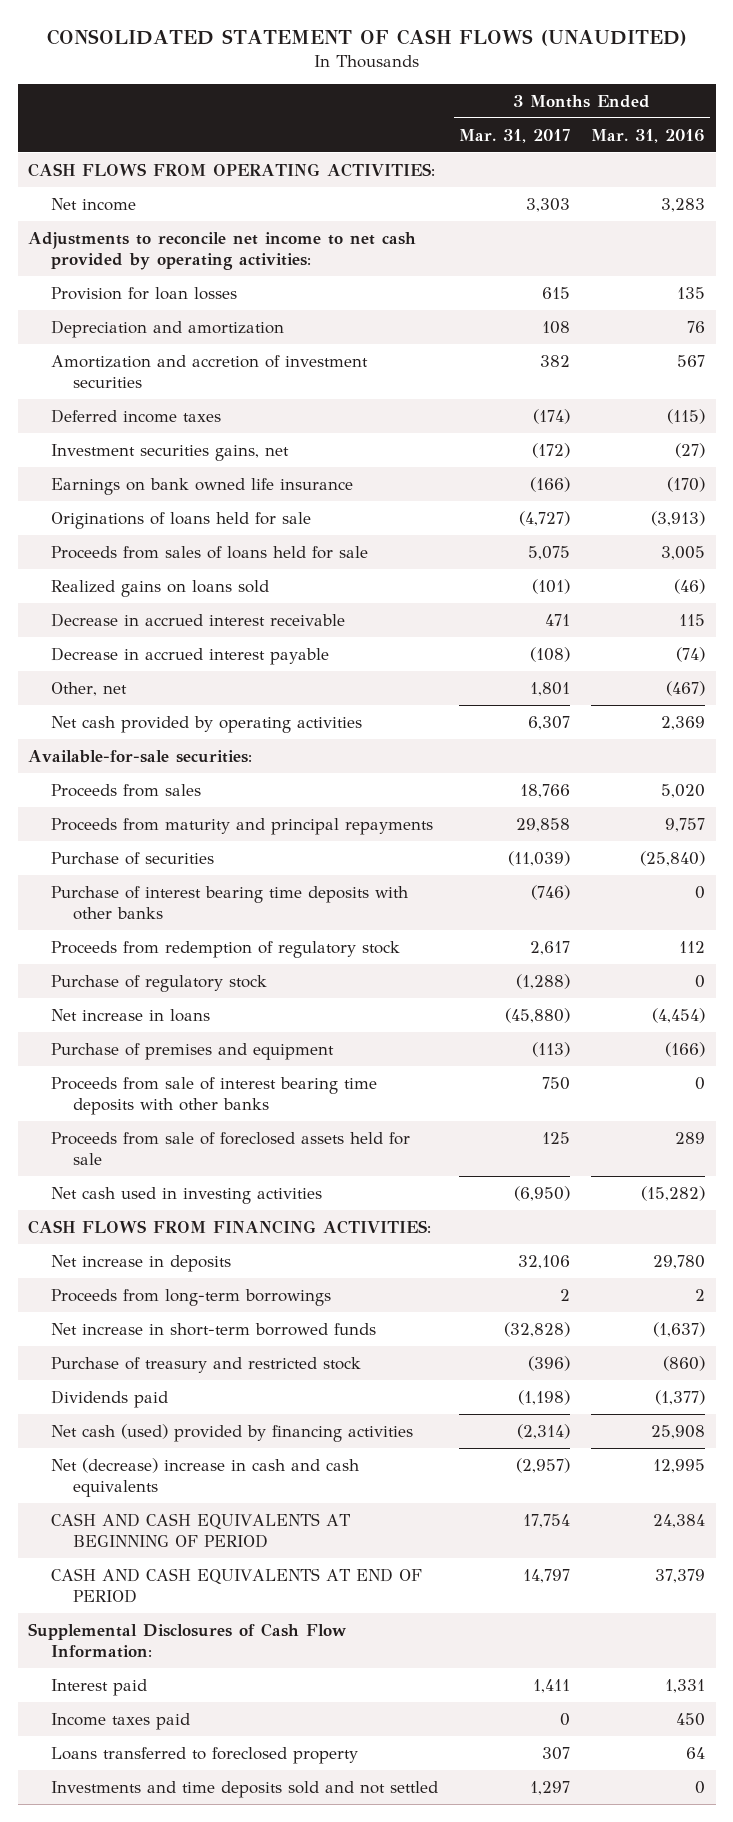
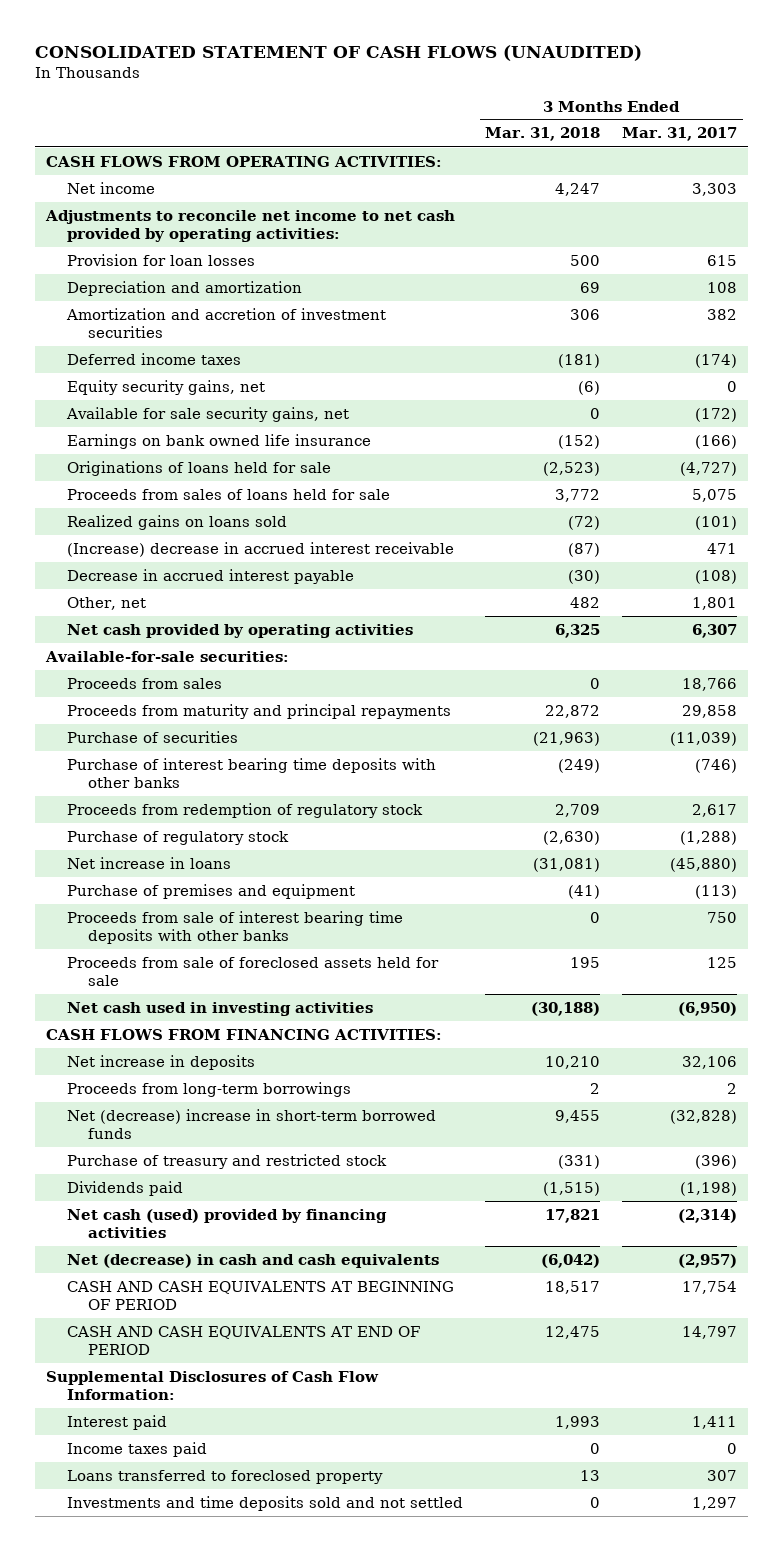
[590,128,705,143] Mar. 31, 2016 -> none
none -> [485,127,601,142] Mar. 31, 2018
none -> [67,379,266,395] Equity security gains, net
[50,443,289,461] Investment securities gains, net -> [66,406,350,422] Available for sale security gains, net
[50,612,345,627] Decrease in accrued interest receivable -> [67,541,455,557] (Increase) decrease in accrued interest receivable
[50,1322,376,1336] Net increase in short-term borrowed funds -> [67,1108,437,1139] Net (decrease) increase in short-term borrowed funds
[50,1457,359,1497] Net (decrease) increase in cash and cash equivalents -> [67,1253,440,1268] Net (decrease) in cash and cash equivalents

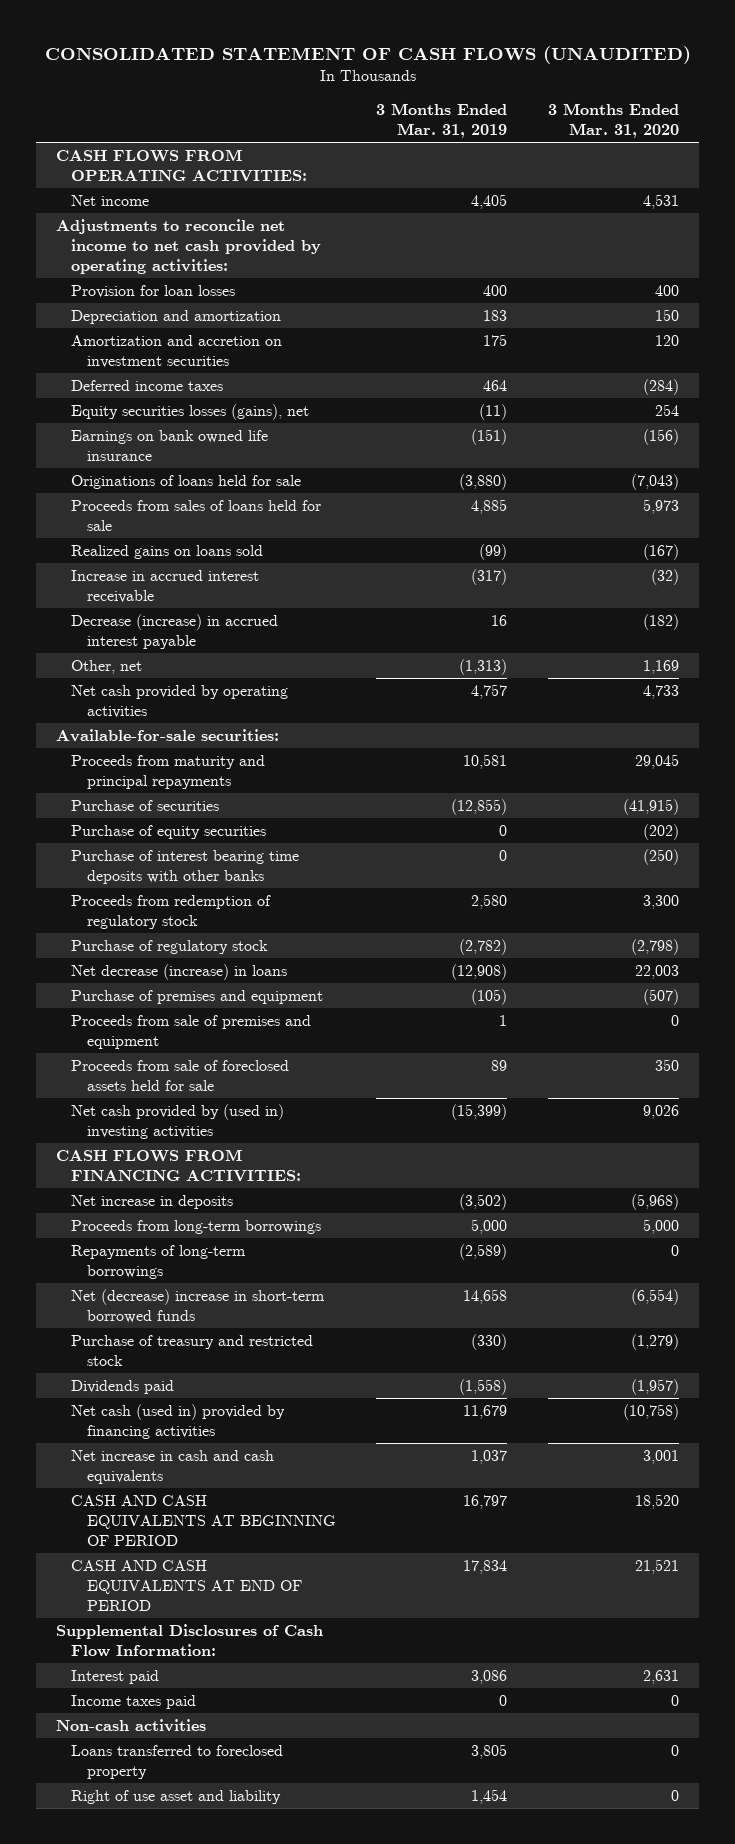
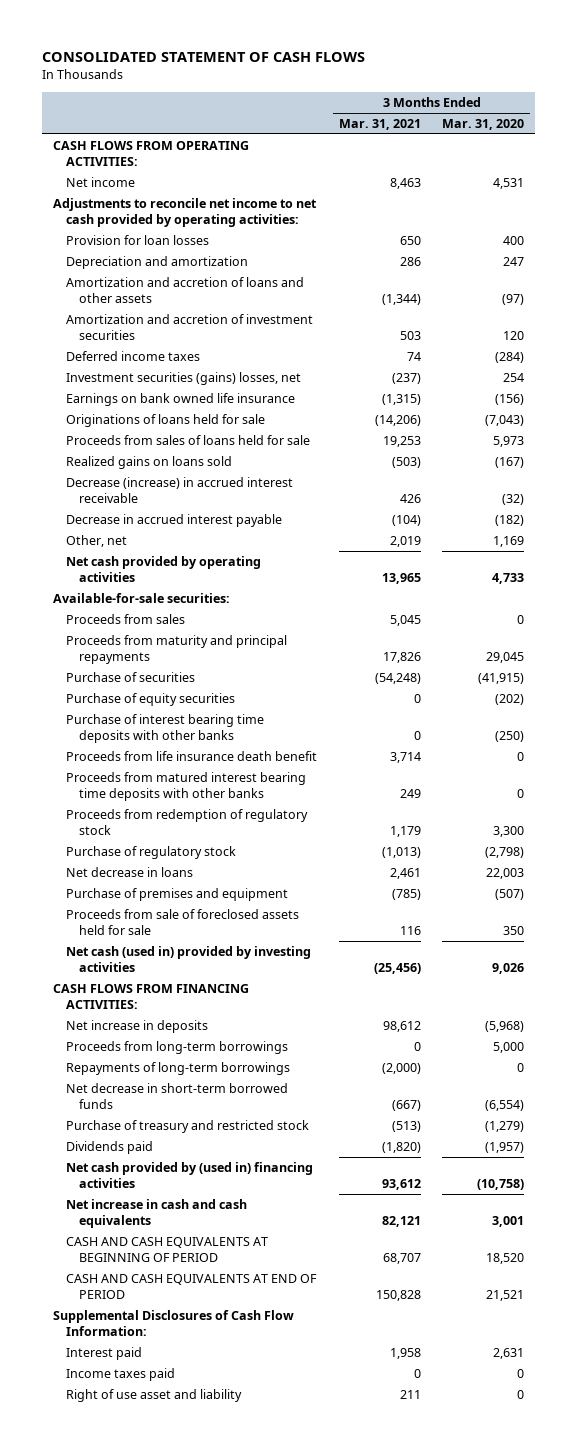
[44,46,691,65] CONSOLIDATED STATEMENT OF CASH FLOWS (UNAUDITED) -> [42,52,366,63] CONSOLIDATED STATEMENT OF CASH FLOWS
[376,103,508,139] 3 Months Ended Mar. 31, 2019 -> none
none -> [338,119,421,131] Mar. 31, 2021
[655,309,680,322] 150 -> [503,257,525,267] 247
none -> [66,277,305,304] Amortization and accretion of loans and other assets
[71,335,283,368] Amortization and accretion on investment securities -> [66,314,314,341] Amortization and accretion of investment securities
[71,404,310,421] Equity securities losses (gains), net -> [66,372,302,386] Investment securities (gains) losses, net
[71,570,260,603] Increase in accrued interest receivable -> [66,477,294,504] Decrease (increase) in accrued interest receivable
[71,614,279,649] Decrease (increase) in accrued interest payable -> [66,514,283,528] Decrease in accrued interest payable
none -> [66,614,186,625] Proceeds from sales
none -> [66,751,318,762] Proceeds from life insurance death benefit
none -> [66,772,307,802] Proceeds from matured interest bearing time deposits with other banks
[71,964,288,981] Net decrease (increase) in loans -> [66,867,194,878] Net decrease in loans
[71,1015,312,1049] Proceeds from sale of premises and equipment -> none
[71,1104,285,1139] Net cash provided by (used in) investing activities -> [66,946,312,973] Net cash (used in) provided by investing activities
[71,1289,326,1323] Net (decrease) increase in short-term borrowed funds -> [66,1083,289,1110] Net decrease in short-term borrowed funds
[71,1404,286,1439] Net cash (used in) provided by financing activities -> [66,1162,314,1189] Net cash provided by (used in) financing activities
[56,1719,207,1733] Non-cash activities -> none
[71,1745,284,1779] Loans transferred to foreclosed property -> none

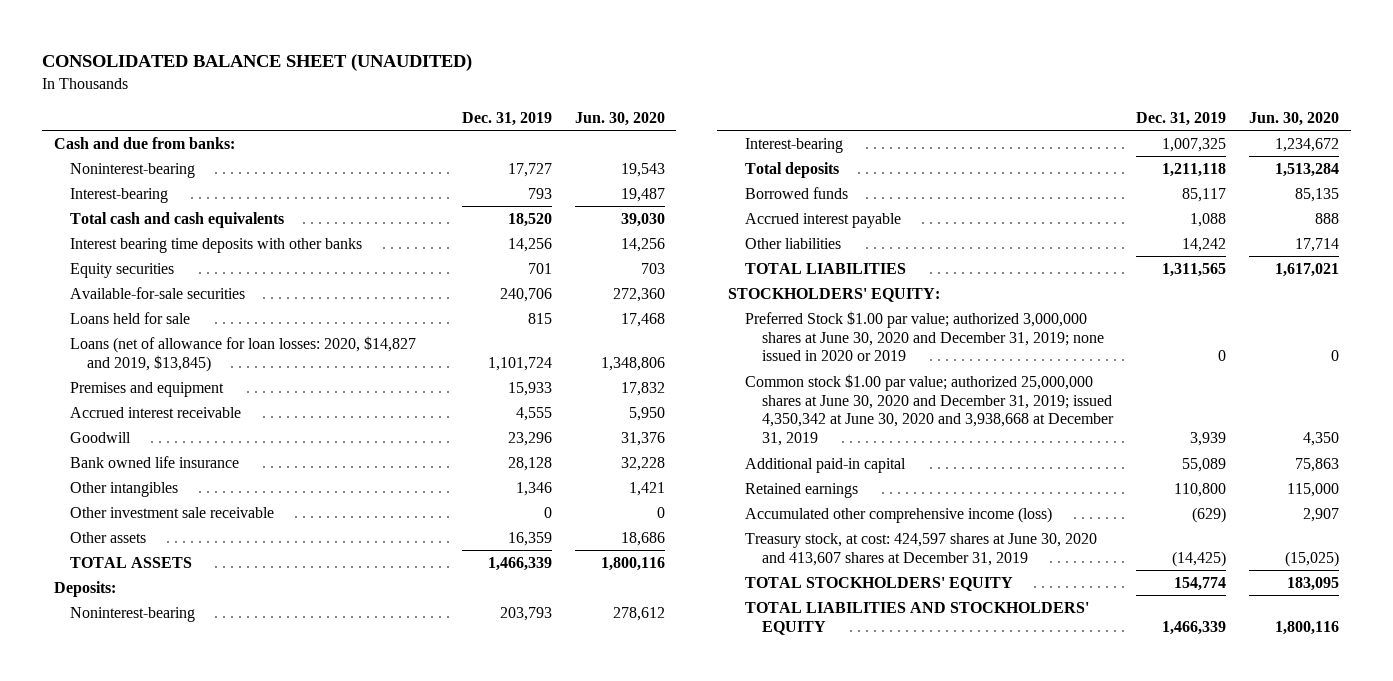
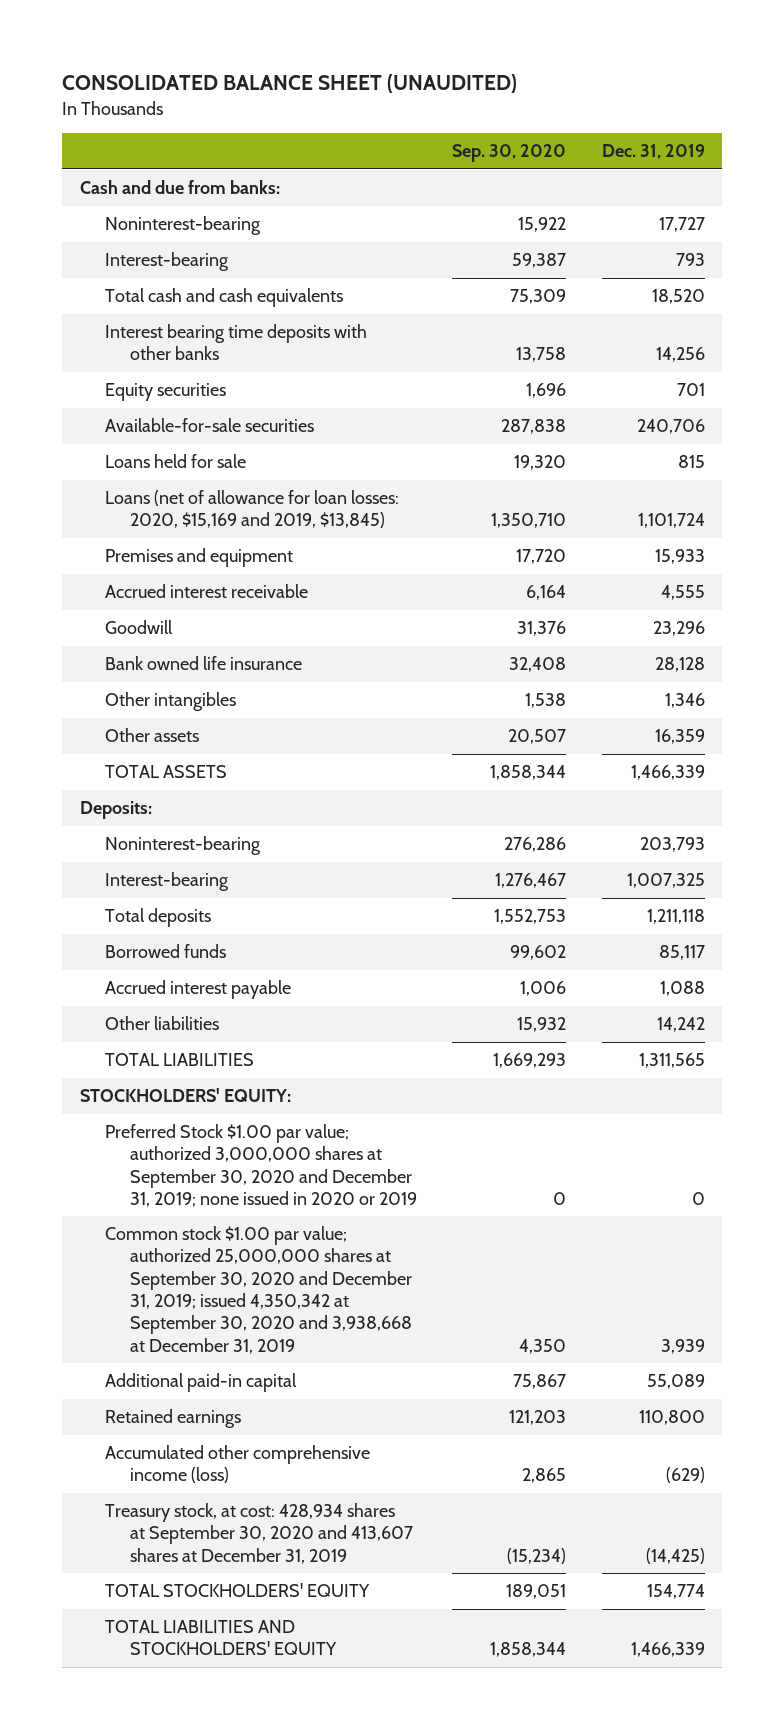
[574,111,665,126] Jun. 30, 2020 -> none
none -> [452,144,567,163] Sep. 30, 2020
[70,335,417,372] Loans (net of allowance for loan losses: 2020, $14,827 and 2019, $13,845) -> [104,490,399,529] Loans (net of allowance for loan losses: 2020, $15,169 and 2019, $13,845)
[70,506,275,518] Other investment sale receivable -> none
[745,310,1104,362] Preferred Stock $1.00 par value; authorized 3,000,000 shares at June 30, 2020 and December 31, 2019; none issued in 2020 or 2019 -> [104,1124,418,1208] Preferred Stock $1.00 par value; authorized 3,000,000 shares at September 30, 2020 and December 31, 2019; none issued in 2020 or 2019
[745,373,1114,447] Common stock $1.00 par value; authorized 25,000,000 shares at June 30, 2020 and December 31, 2019; issued 4,350,342 at June 30, 2020 and 3,938,668 at December 31, 2019 -> [104,1226,413,1354] Common stock $1.00 par value; authorized 25,000,000 shares at September 30, 2020 and December 31, 2019; issued 4,350,342 at September 30, 2020 and 3,938,668 at December 31, 2019
[745,532,1098,566] Treasury stock, at cost: 424,597 shares at June 30, 2020 and 413,607 shares at December 31, 2019 -> [104,1503,414,1564] Treasury stock, at cost: 428,934 shares at September 30, 2020 and 413,607 shares at December 31, 2019

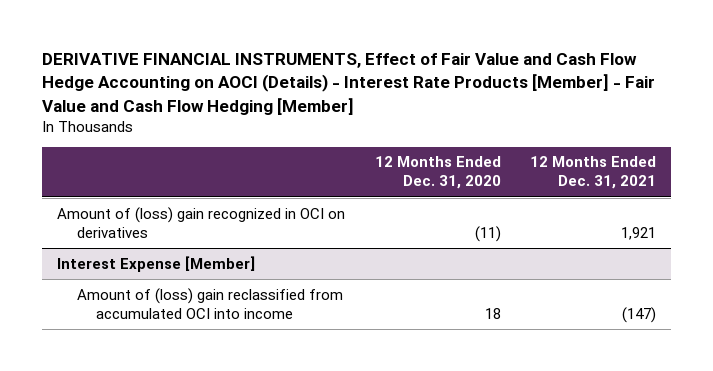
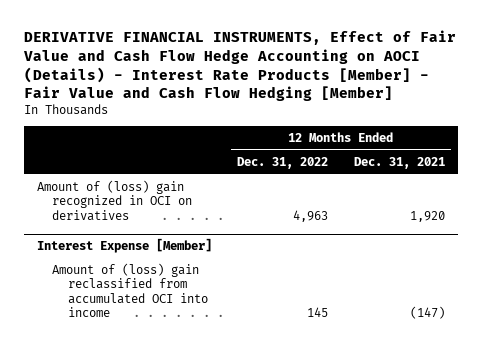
[374,156,501,190] 12 Months Ended Dec. 31, 2020 -> none
none -> [237,156,329,169] Dec. 31, 2022
[621,226,657,240] 1,921 -> [409,210,445,222] 1,920

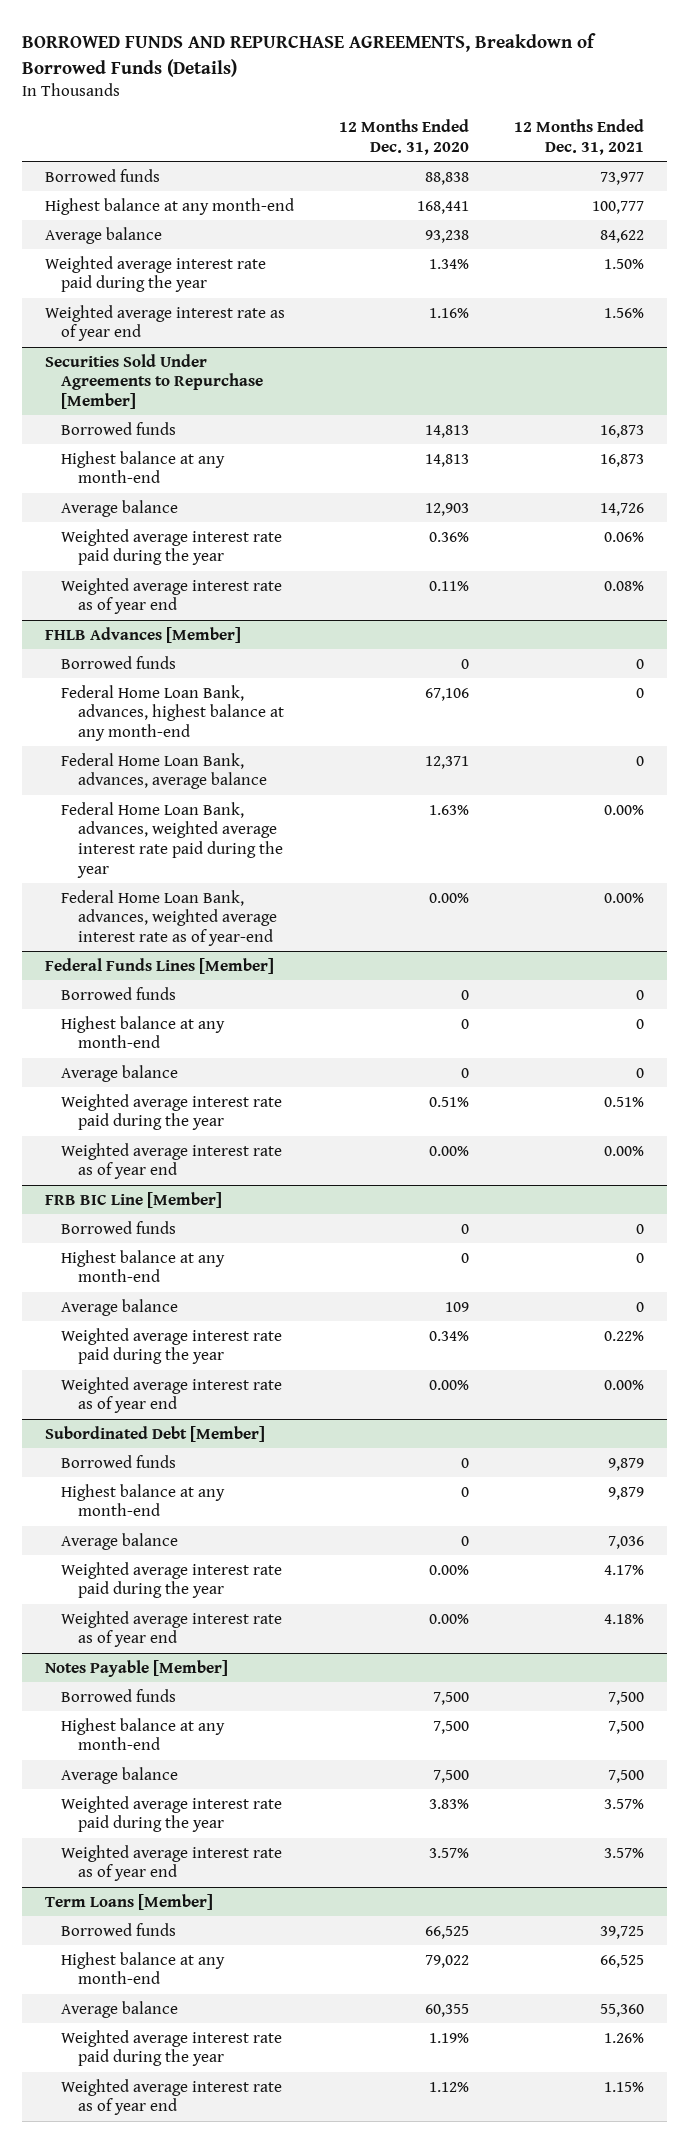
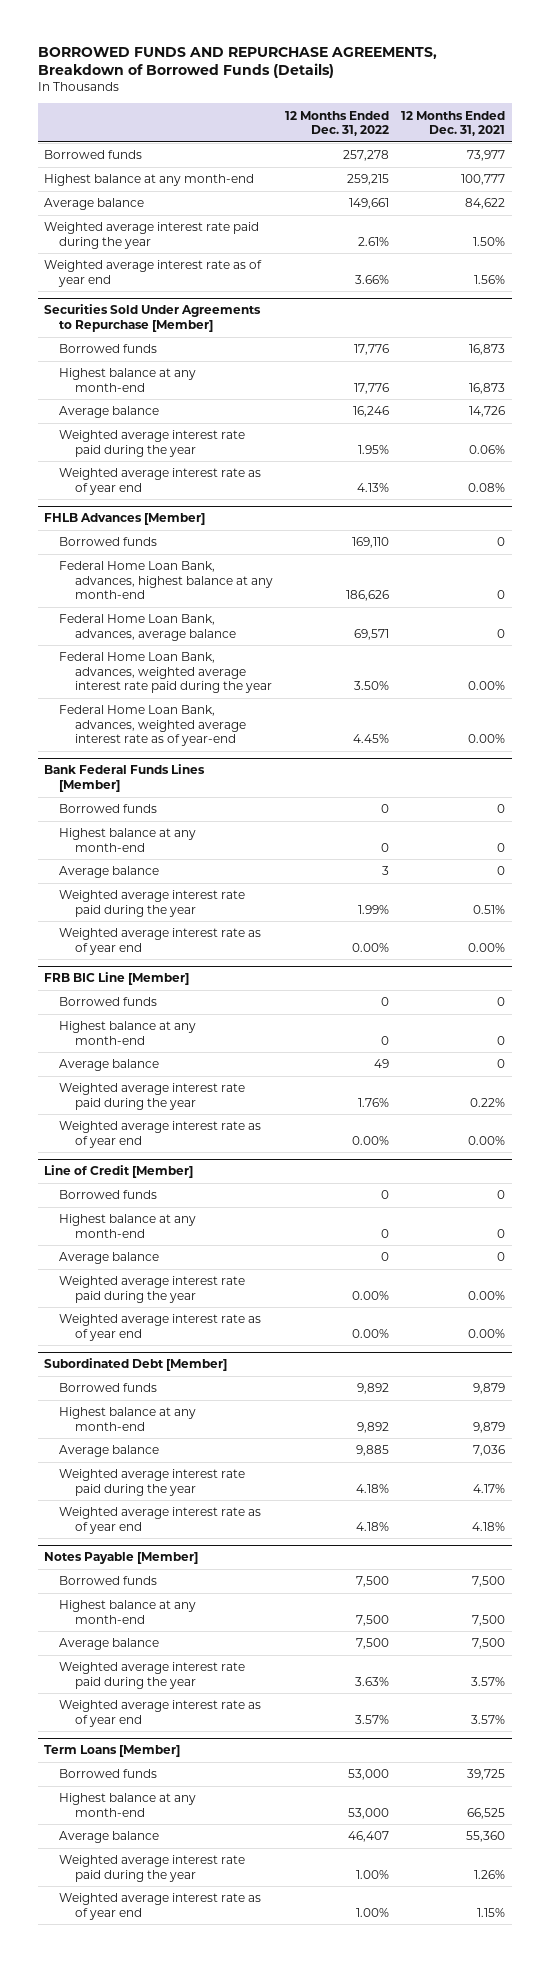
[339,119,470,156] 12 Months Ended Dec. 31, 2020 -> none
none -> [285,110,390,137] 12 Months Ended Dec. 31, 2022
[44,957,274,974] Federal Funds Lines [Member] -> [44,764,206,792] Bank Federal Funds Lines [Member]
none -> [44,1165,194,1179] Line of Credit [Member]
none -> [59,1190,158,1200] Borrowed funds
none -> [59,1214,197,1238] Highest balance at any month-end
none -> [59,1252,160,1265] Average balance
none -> [59,1276,246,1303] Weighted average interest rate paid during the year
none -> [59,1314,262,1341] Weighted average interest rate as of year end

